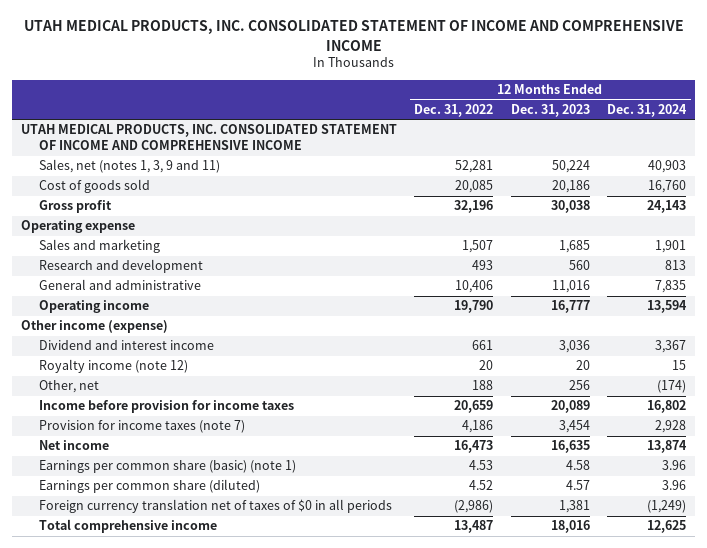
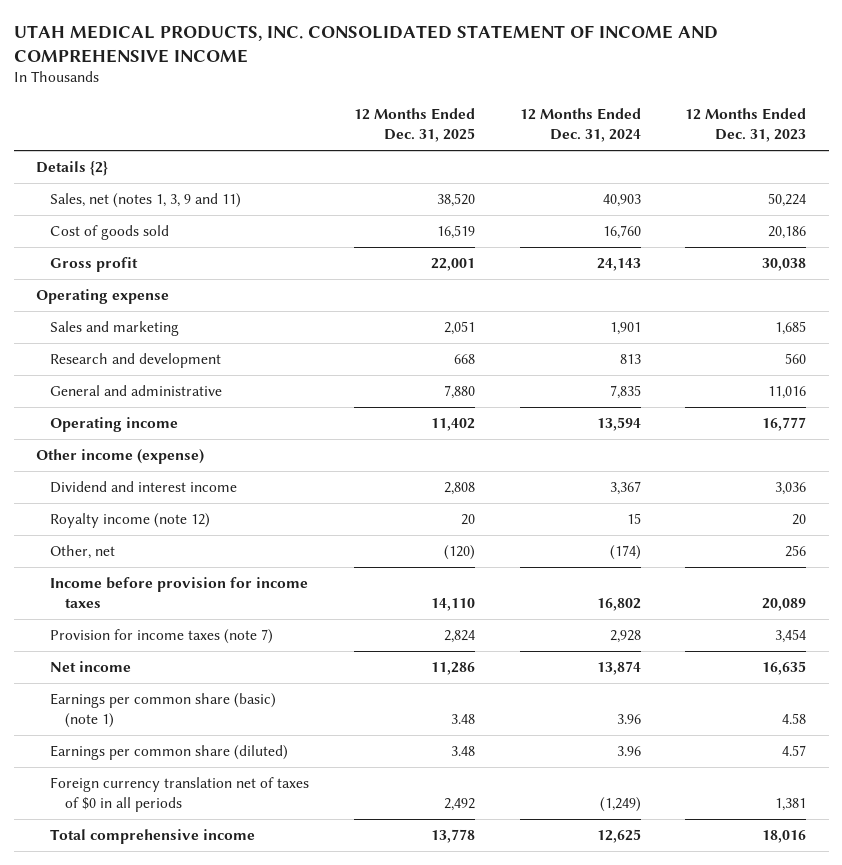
[414,103,494,117] Dec. 31, 2022 -> none
none -> [354,107,476,143] 12 Months Ended Dec. 31, 2025
[20,124,397,151] UTAH MEDICAL PRODUCTS, INC. CONSOLIDATED STATEMENT OF INCOME AND COMPREHENSIVE INCOME -> [35,161,108,177] Details {2}

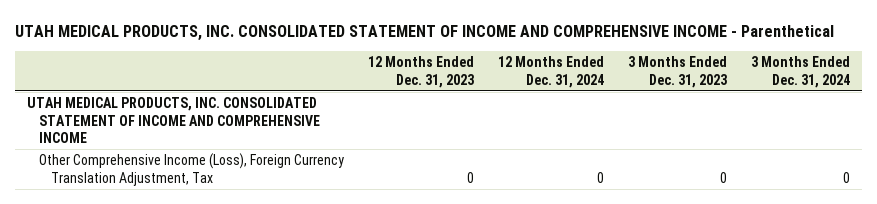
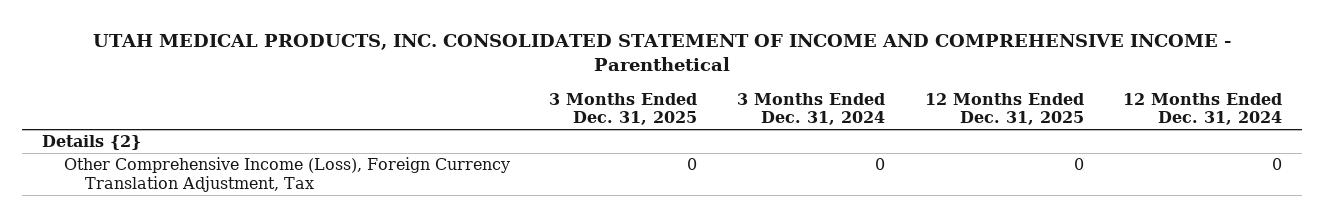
[368,55,475,88] 12 Months Ended Dec. 31, 2023 -> none
[628,55,728,88] 3 Months Ended Dec. 31, 2023 -> none
none -> [549,92,698,126] 3 Months Ended Dec. 31, 2025
none -> [924,92,1084,126] 12 Months Ended Dec. 31, 2025
[27,96,321,144] UTAH MEDICAL PRODUCTS, INC. CONSOLIDATED STATEMENT OF INCOME AND COMPREHENSIVE INCOME -> [42,135,142,151] Details {2}

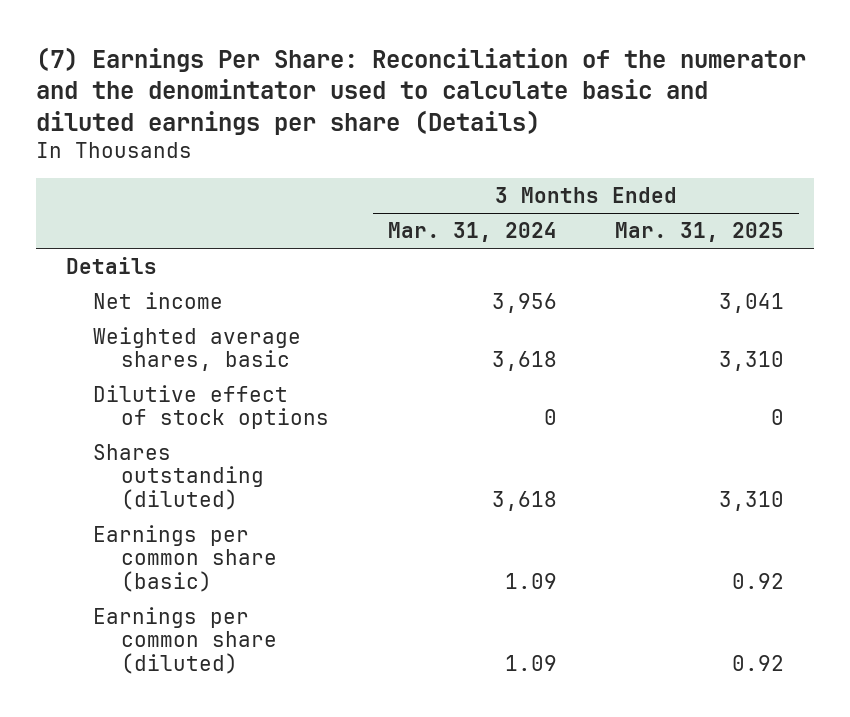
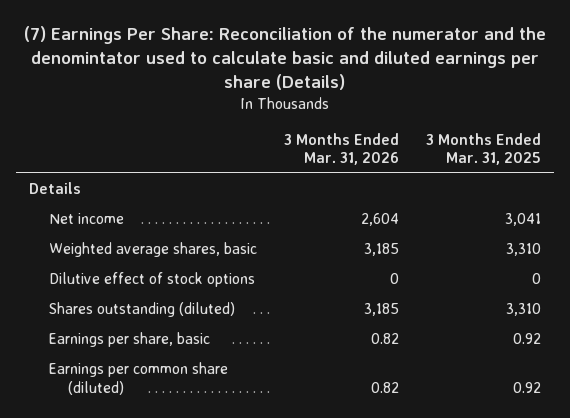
[387,222,557,243] Mar. 31, 2024 -> none
none -> [283,132,399,166] 3 Months Ended Mar. 31, 2026
[93,524,277,592] Earnings per common share (basic) -> [48,332,210,348] Earnings per share, basic

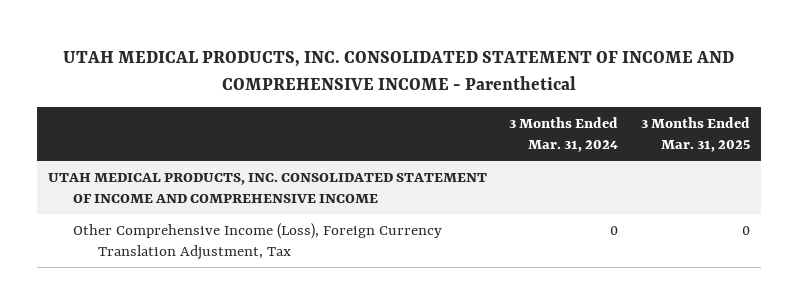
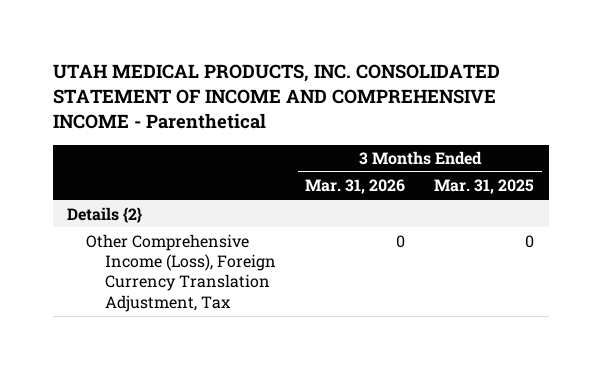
[509,116,619,153] 3 Months Ended Mar. 31, 2024 -> none
none -> [304,179,405,195] Mar. 31, 2026
[47,172,487,204] UTAH MEDICAL PRODUCTS, INC. CONSOLIDATED STATEMENT OF INCOME AND COMPREHENSIVE INCOME -> [67,206,143,223] Details {2}

